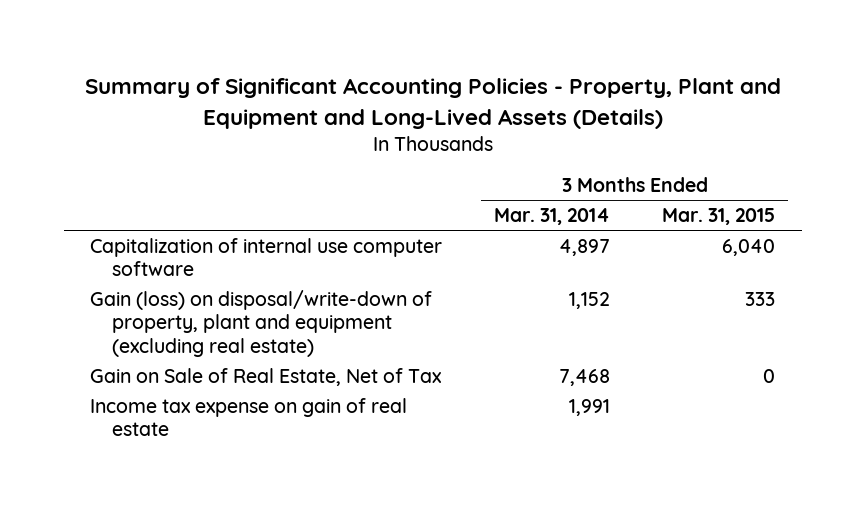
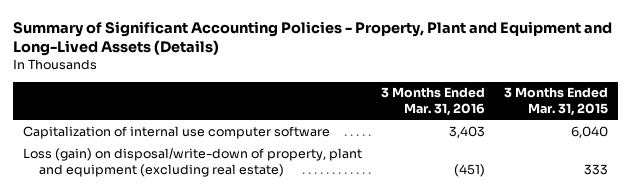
[494,208,611,226] Mar. 31, 2014 -> none
none -> [381,87,486,117] 3 Months Ended Mar. 31, 2016
[90,367,443,386] Gain on Sale of Real Estate, Net of Tax -> none
[90,397,408,437] Income tax expense on gain of real estate -> none
[90,289,433,358] Gain (loss) on disposal/write-down of property, plant and equipment (excluding real estate) -> [22,148,362,178] Loss (gain) on disposal/write-down of property, plant and equipment (excluding real estate)

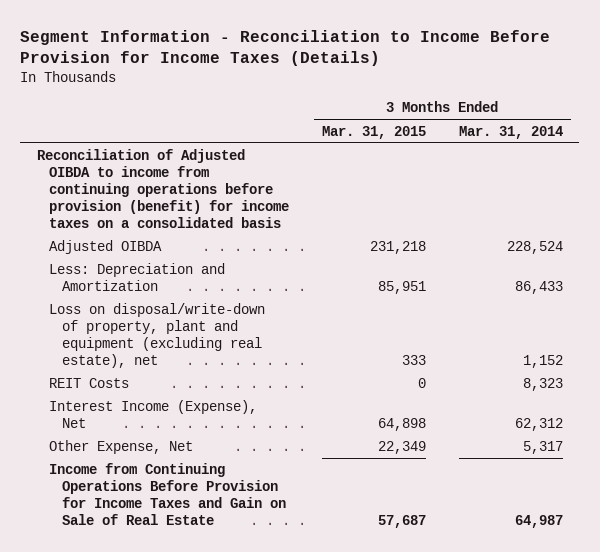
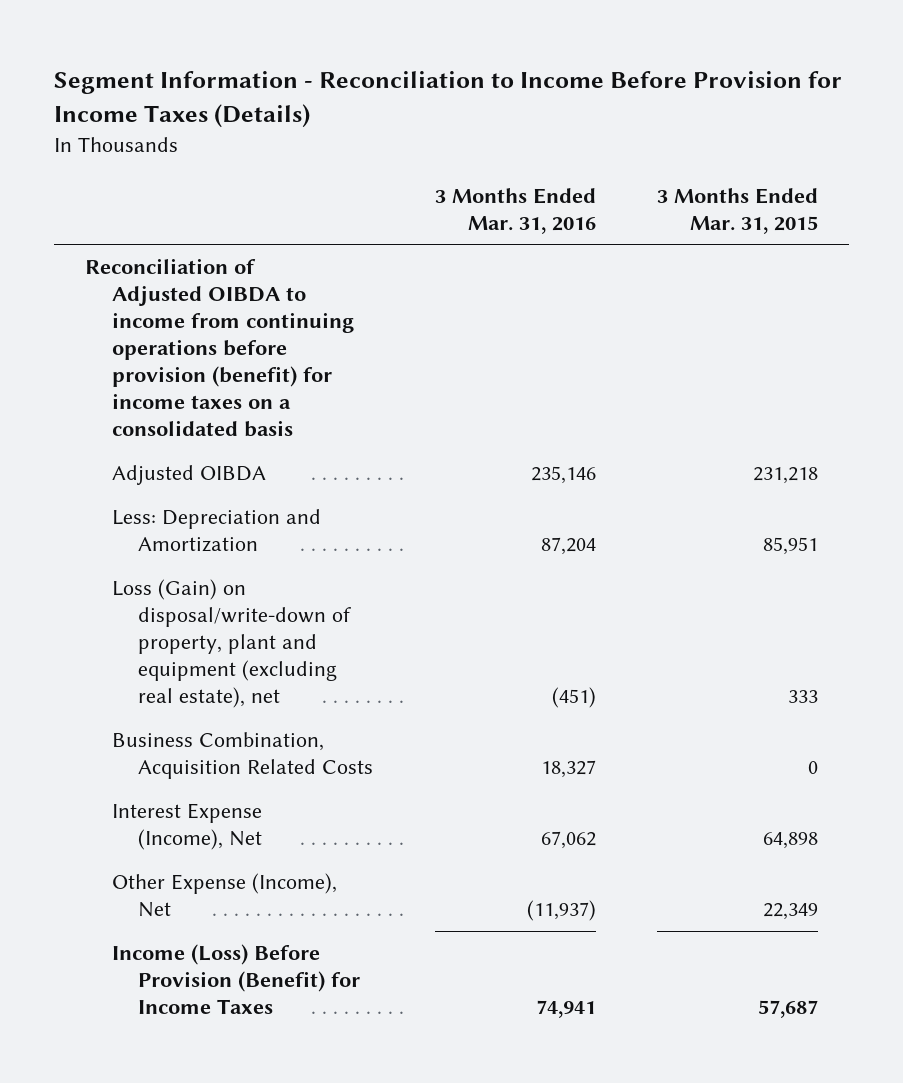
[458,125,563,139] Mar. 31, 2014 -> none
none -> [434,187,596,234] 3 Months Ended Mar. 31, 2016
[49,378,130,389] REIT Costs -> none
[49,303,266,368] Loss on disposal/write-down of property, plant and equipment (excluding real estate), net -> [111,579,352,708] Loss (Gain) on disposal/write-down of property, plant and equipment (excluding real estate), net
none -> [111,732,374,779] Business Combination, Acquisition Related Costs
[49,400,258,429] Interest Income (Expense), Net -> [111,803,263,850] Interest Expense (Income), Net
[49,440,194,455] Other Expense, Net -> [111,873,337,917] Other Expense (Income), Net
[49,463,286,525] Income from Continuing Operations Before Provision for Income Taxes and Gain on Sale of Real Estate -> [111,944,361,1014] Income (Loss) Before Provision (Benefit) for Income Taxes

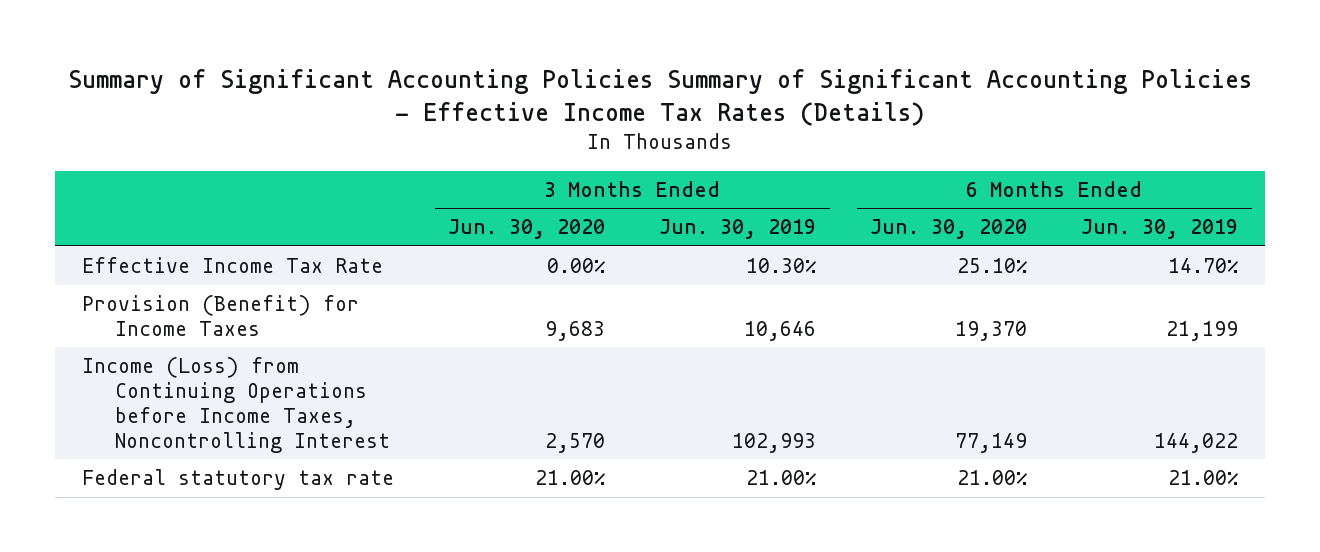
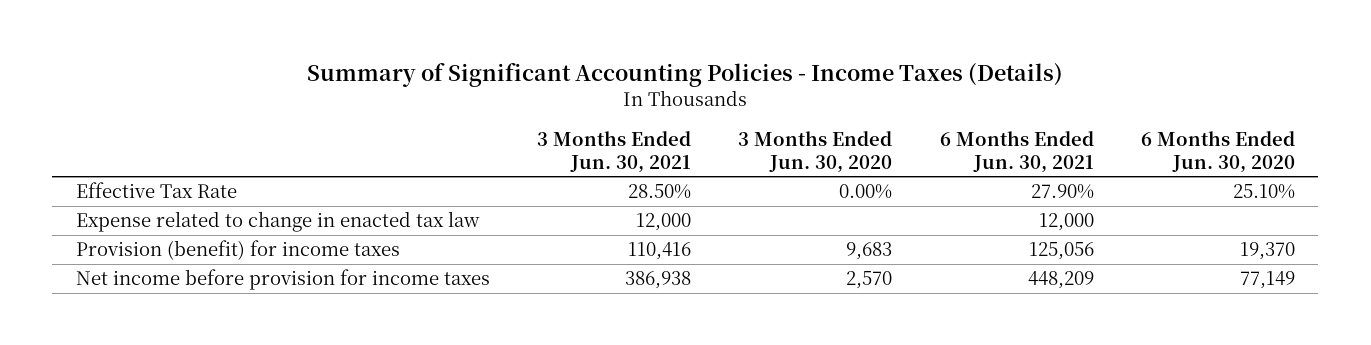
[68,69,1253,126] Summary of Significant Accounting Policies Summary of Significant Accounting Policies - Effective Income Tax Rates (Details) -> [307,63,1064,88] Summary of Significant Accounting Policies - Income Taxes (Details)
[659,219,817,240] Jun. 30, 2019 -> none
[1081,219,1239,240] Jun. 30, 2019 -> none
none -> [537,131,692,173] 3 Months Ended Jun. 30, 2021
none -> [939,131,1094,173] 6 Months Ended Jun. 30, 2021
[82,469,395,491] Federal statutory tax rate -> none
[82,257,384,274] Effective Income Tax Rate -> [75,182,237,199] Effective Tax Rate
none -> [75,211,480,233] Expense related to change in enacted tax law
[82,295,360,336] Provision (Benefit) for Income Taxes -> [75,240,400,261] Provision (benefit) for income taxes
[82,357,390,453] Income (Loss) from Continuing Operations before Income Taxes, Noncontrolling Interest -> [75,269,490,291] Net income before provision for income taxes

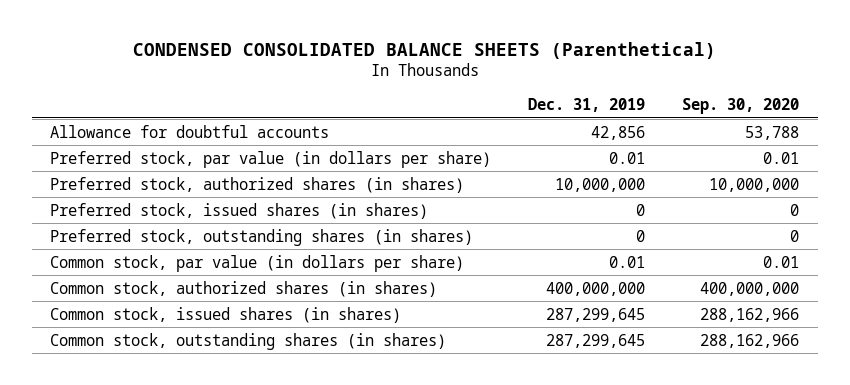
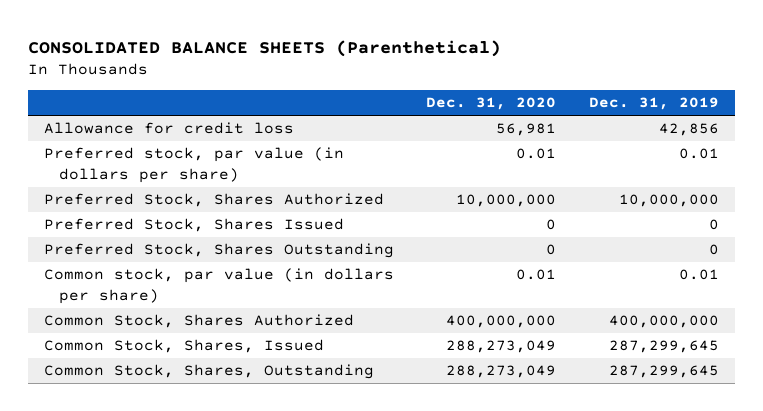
[132,41,716,59] CONDENSED CONSOLIDATED BALANCE SHEETS (Parenthetical) -> [27,39,501,57] CONSOLIDATED BALANCE SHEETS (Parenthetical)
[682,98,800,115] Sep. 30, 2020 -> none
none -> [426,97,557,111] Dec. 31, 2020
[50,124,330,138] Allowance for doubtful accounts -> [44,122,295,135] Allowance for credit loss
[50,176,465,193] Preferred stock, authorized shares (in shares) -> [44,193,385,208] Preferred Stock, Shares Authorized
[50,202,429,219] Preferred stock, issued shares (in shares) -> [44,218,345,233] Preferred Stock, Shares Issued
[50,228,474,246] Preferred stock, outstanding shares (in shares) -> [44,243,395,259] Preferred Stock, Shares Outstanding
[50,280,438,297] Common stock, authorized shares (in shares) -> [44,314,355,329] Common Stock, Shares Authorized
[50,306,402,323] Common stock, issued shares (in shares) -> [44,339,325,354] Common Stock, Shares, Issued
[50,332,447,350] Common stock, outstanding shares (in shares) -> [44,364,375,380] Common Stock, Shares, Outstanding

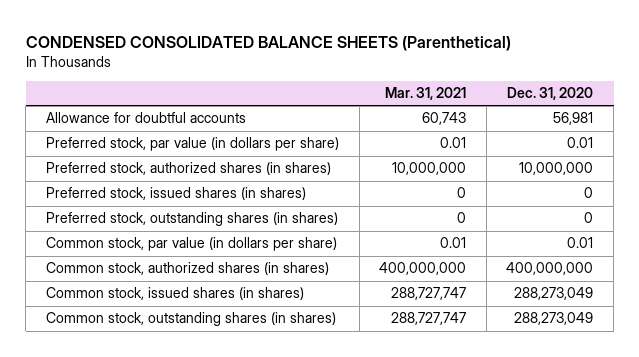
[27,39,501,57] CONSOLIDATED BALANCE SHEETS (Parenthetical) -> [25,35,511,51] CONDENSED CONSOLIDATED BALANCE SHEETS (Parenthetical)
[588,97,719,111] Dec. 31, 2019 -> none
none -> [385,87,467,101] Mar. 31, 2021
[44,122,295,135] Allowance for credit loss -> [45,112,246,124] Allowance for doubtful accounts
[44,193,385,208] Preferred Stock, Shares Authorized -> [45,162,331,176] Preferred stock, authorized shares (in shares)
[44,218,345,233] Preferred Stock, Shares Issued -> [45,187,306,201] Preferred stock, issued shares (in shares)
[44,243,395,259] Preferred Stock, Shares Outstanding -> [45,212,338,227] Preferred stock, outstanding shares (in shares)
[44,314,355,329] Common Stock, Shares Authorized -> [45,262,329,276] Common stock, authorized shares (in shares)
[44,339,325,354] Common Stock, Shares, Issued -> [45,287,304,301] Common stock, issued shares (in shares)
[44,364,375,380] Common Stock, Shares, Outstanding -> [45,312,336,327] Common stock, outstanding shares (in shares)

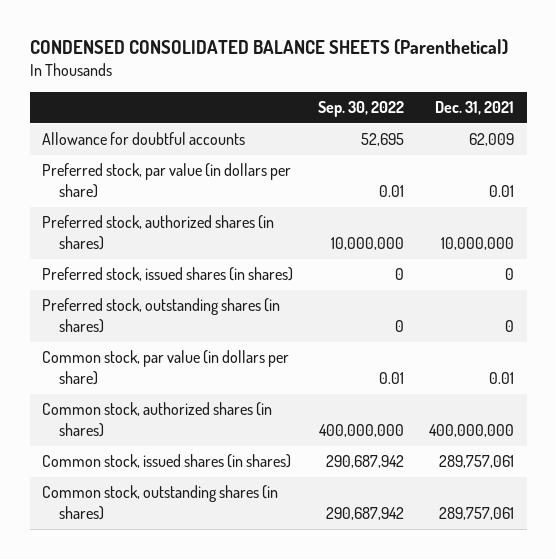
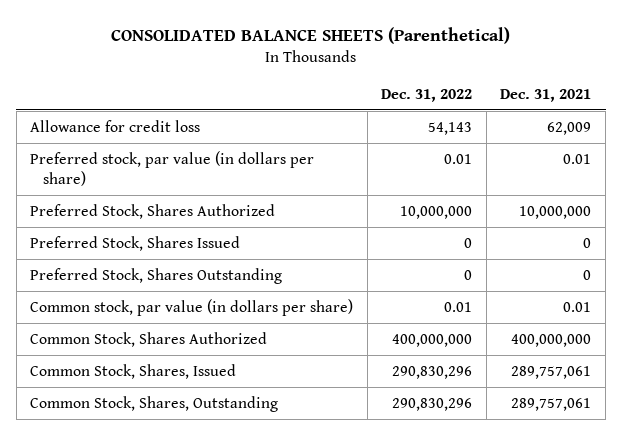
[29,39,508,56] CONDENSED CONSOLIDATED BALANCE SHEETS (Parenthetical) -> [110,26,510,44] CONSOLIDATED BALANCE SHEETS (Parenthetical)
[318,101,405,118] Sep. 30, 2022 -> none
none -> [381,88,473,102] Dec. 31, 2022
[42,132,246,146] Allowance for doubtful accounts -> [30,120,201,133] Allowance for credit loss
[42,215,275,250] Preferred stock, authorized shares (in shares) -> [30,204,276,220] Preferred Stock, Shares Authorized
[42,267,294,282] Preferred stock, issued shares (in shares) -> [30,236,241,252] Preferred Stock, Shares Issued
[42,298,281,333] Preferred stock, outstanding shares (in shares) -> [30,268,283,285] Preferred Stock, Shares Outstanding
[42,402,273,437] Common stock, authorized shares (in shares) -> [30,332,268,348] Common Stock, Shares Authorized
[42,454,292,469] Common stock, issued shares (in shares) -> [30,364,237,380] Common Stock, Shares, Issued
[42,485,279,520] Common stock, outstanding shares (in shares) -> [30,396,279,413] Common Stock, Shares, Outstanding

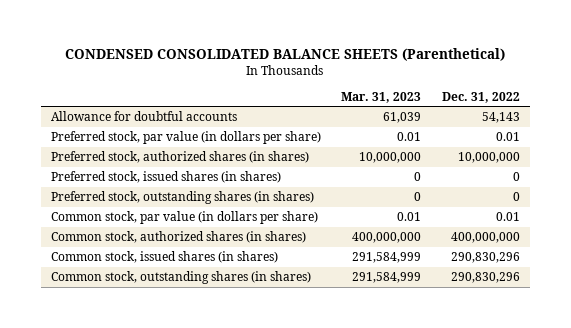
[110,26,510,44] CONSOLIDATED BALANCE SHEETS (Parenthetical) -> [65,47,506,61] CONDENSED CONSOLIDATED BALANCE SHEETS (Parenthetical)
[500,88,592,102] Dec. 31, 2021 -> none
none -> [341,91,422,103] Mar. 31, 2023
[30,120,201,133] Allowance for credit loss -> [50,111,237,122] Allowance for doubtful accounts
[30,204,276,220] Preferred Stock, Shares Authorized -> [50,151,309,164] Preferred stock, authorized shares (in shares)
[30,236,241,252] Preferred Stock, Shares Issued -> [50,171,281,184] Preferred stock, issued shares (in shares)
[30,268,283,285] Preferred Stock, Shares Outstanding -> [50,191,314,205] Preferred stock, outstanding shares (in shares)
[30,332,268,348] Common Stock, Shares Authorized -> [50,231,306,244] Common stock, authorized shares (in shares)
[30,364,237,380] Common Stock, Shares, Issued -> [50,251,278,264] Common stock, issued shares (in shares)
[30,396,279,413] Common Stock, Shares, Outstanding -> [50,271,311,285] Common stock, outstanding shares (in shares)

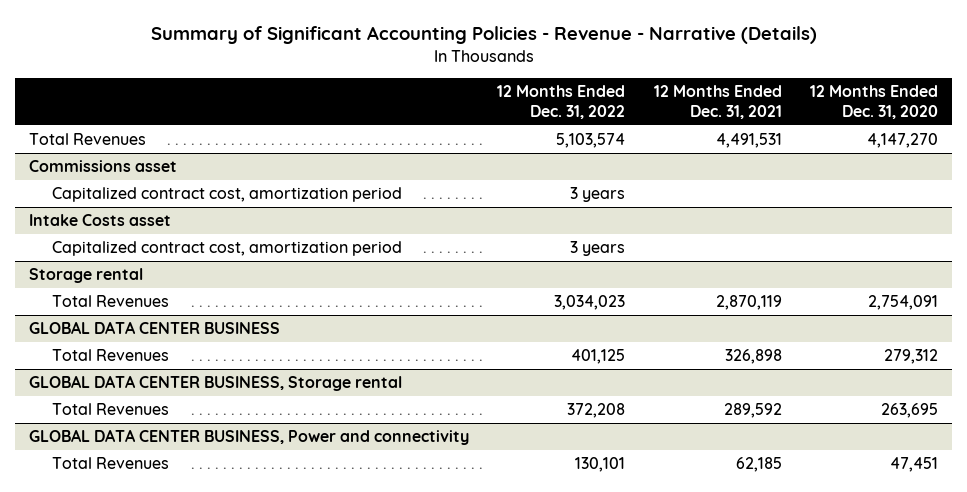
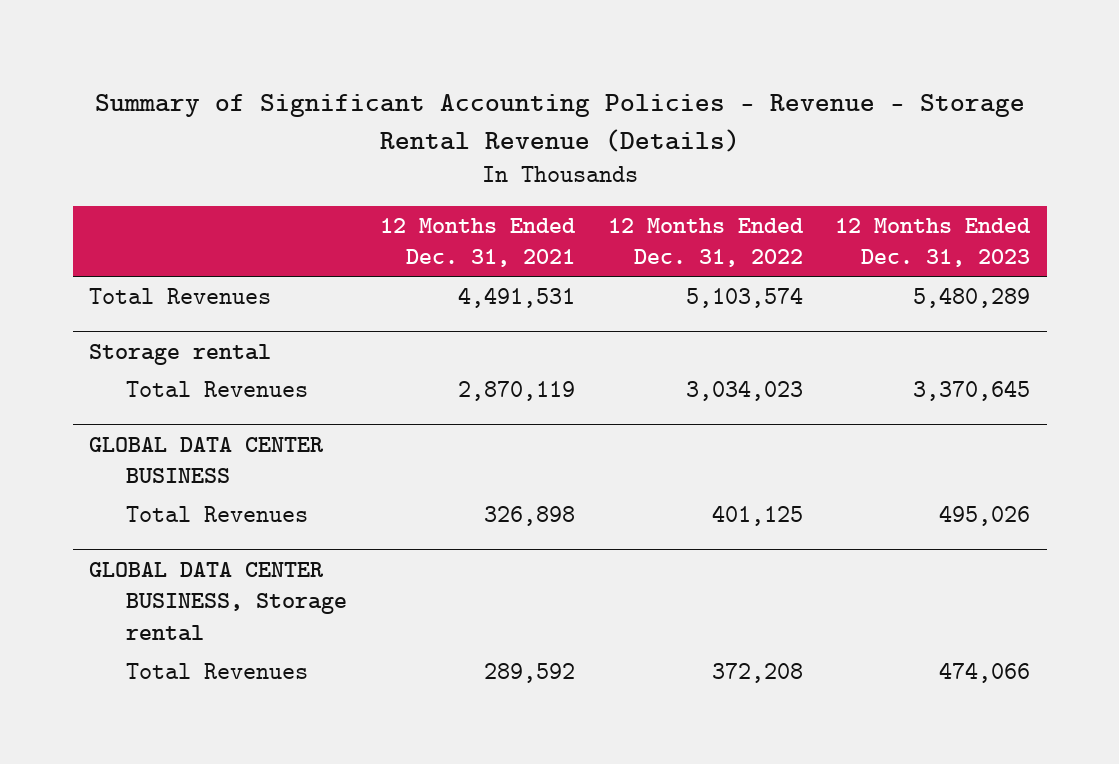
[150,26,817,45] Summary of Significant Accounting Policies - Revenue - Narrative (Details) -> [94,93,1025,152] Summary of Significant Accounting Policies - Revenue - Storage Rental Revenue (Details)
[810,85,939,120] 12 Months Ended Dec. 31, 2020 -> none
none -> [835,217,1032,268] 12 Months Ended Dec. 31, 2023
[29,160,178,173] Commissions asset -> none
[51,187,402,203] Capitalized contract cost, amortization period -> none
[29,214,172,227] Intake Costs asset -> none
[51,241,402,257] Capitalized contract cost, amortization period -> none
[29,429,470,446] GLOBAL DATA CENTER BUSINESS, Power and connectivity -> none
[51,457,169,470] Total Revenues -> none

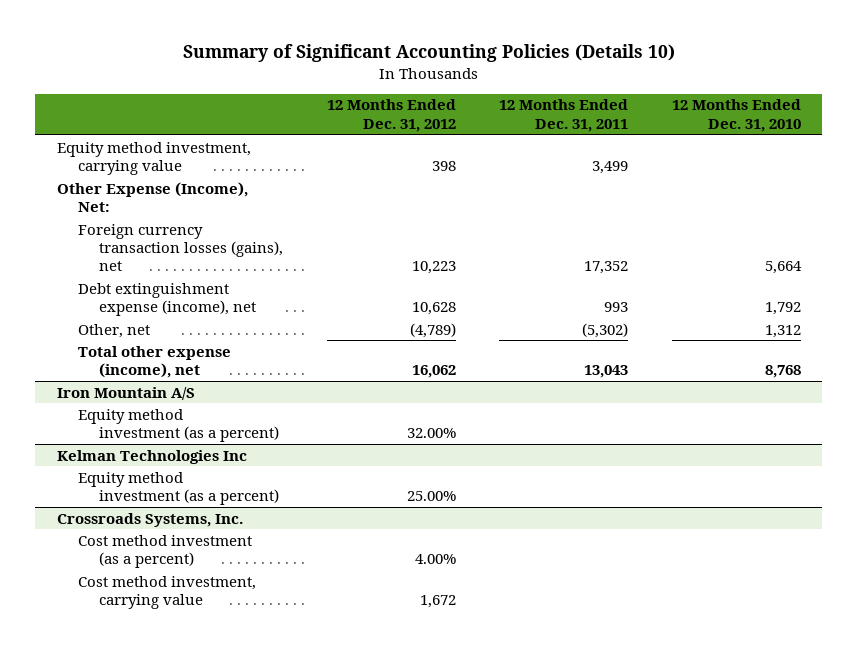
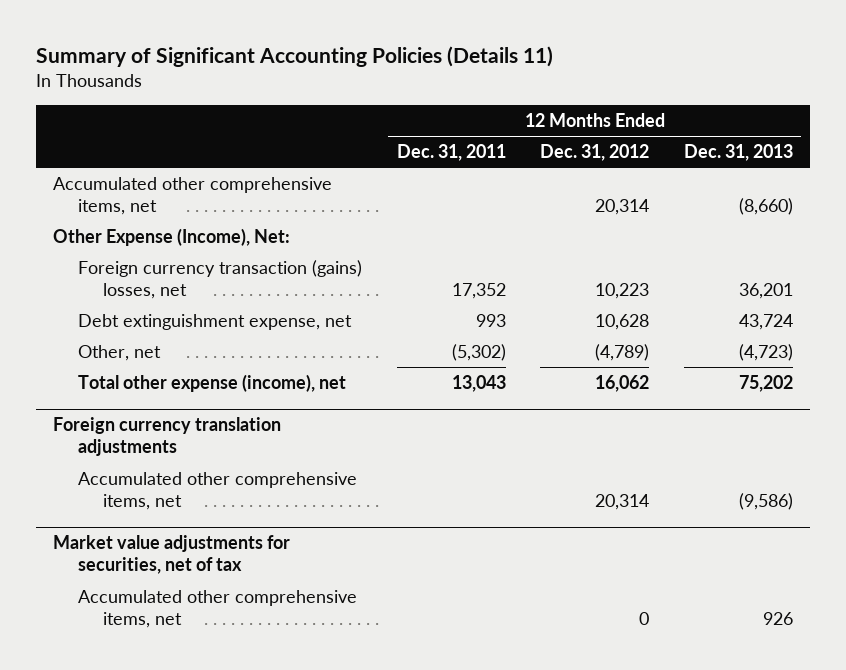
[182,44,675,63] Summary of Significant Accounting Policies (Details 10) -> [36,46,554,68] Summary of Significant Accounting Policies (Details 11)
[671,99,801,132] 12 Months Ended Dec. 31, 2010 -> none
none -> [683,144,793,162] Dec. 31, 2013
[56,141,251,175] Equity method investment, carrying value -> none
none -> [53,176,333,216] Accumulated other comprehensive items, net
[77,223,284,272] Foreign currency transaction losses (gains), net -> [78,259,363,300] Foreign currency transaction (gains) losses, net
[77,282,257,316] Debt extinguishment expense (income), net -> [78,313,353,330] Debt extinguishment expense, net
[56,386,195,400] Iron Mountain A/S -> none
[77,408,280,442] Equity method investment (as a percent) -> none
[56,449,247,464] Kelman Technologies Inc -> none
[77,471,280,505] Equity method investment (as a percent) -> none
[56,512,243,527] Crossroads Systems, Inc. -> none
[77,534,252,568] Cost method investment (as a percent) -> none
[77,575,256,609] Cost method investment, carrying value -> none
none -> [53,417,282,457] Foreign currency translation adjustments
none -> [78,471,358,511] Accumulated other comprehensive items, net
none -> [53,535,291,575] Market value adjustments for securities, net of tax
none -> [78,589,358,629] Accumulated other comprehensive items, net

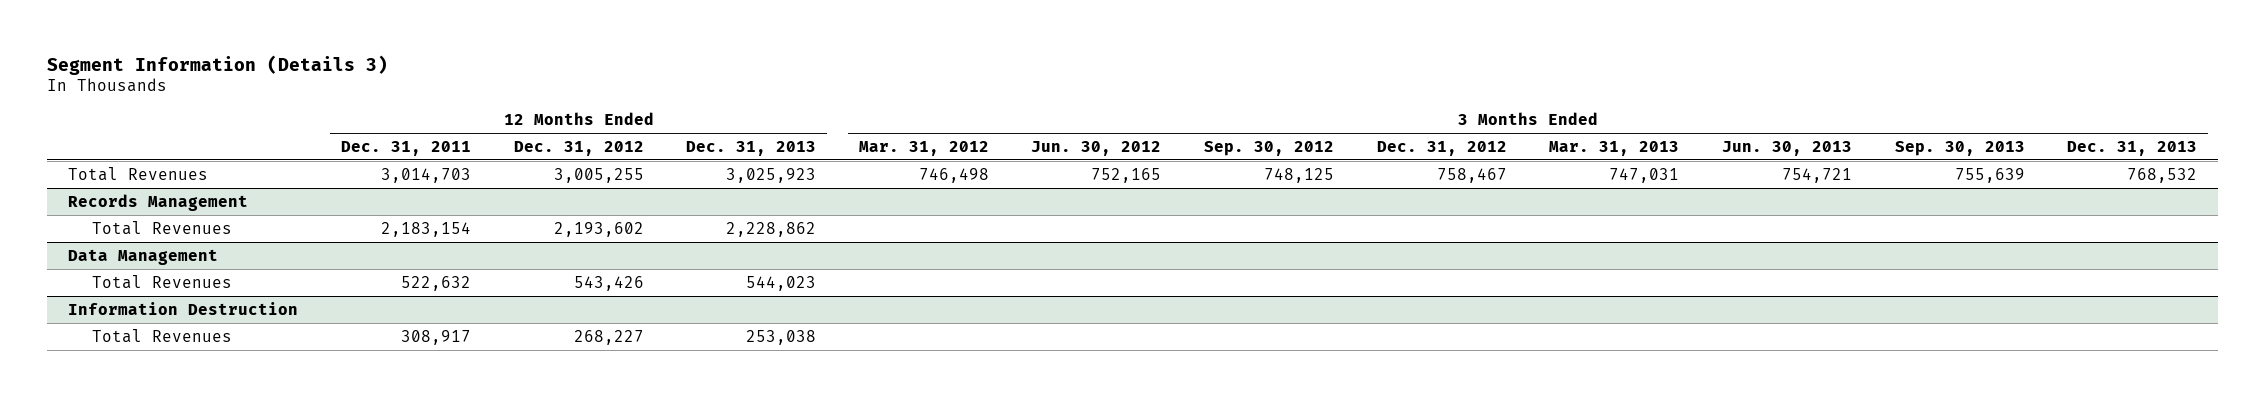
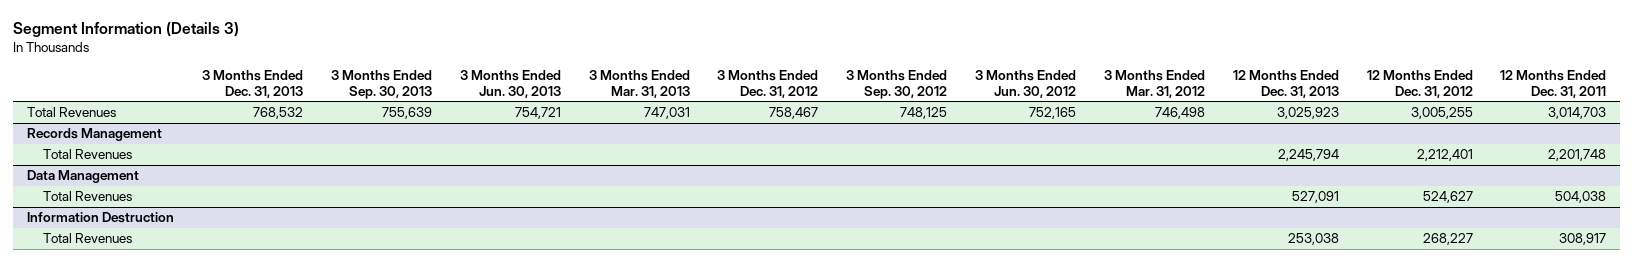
[380,221,471,237] 2,183,154 -> [1548,149,1607,162] 2,201,748
[553,221,644,237] 2,193,602 -> [1416,149,1473,162] 2,212,401
[726,221,817,237] 2,228,862 -> [1277,149,1339,162] 2,245,794
[400,275,471,291] 522,632 -> [1555,191,1607,204] 504,038
[573,275,644,291] 543,426 -> [1422,191,1473,204] 524,627
[746,275,817,291] 544,023 -> [1291,191,1339,204] 527,091

